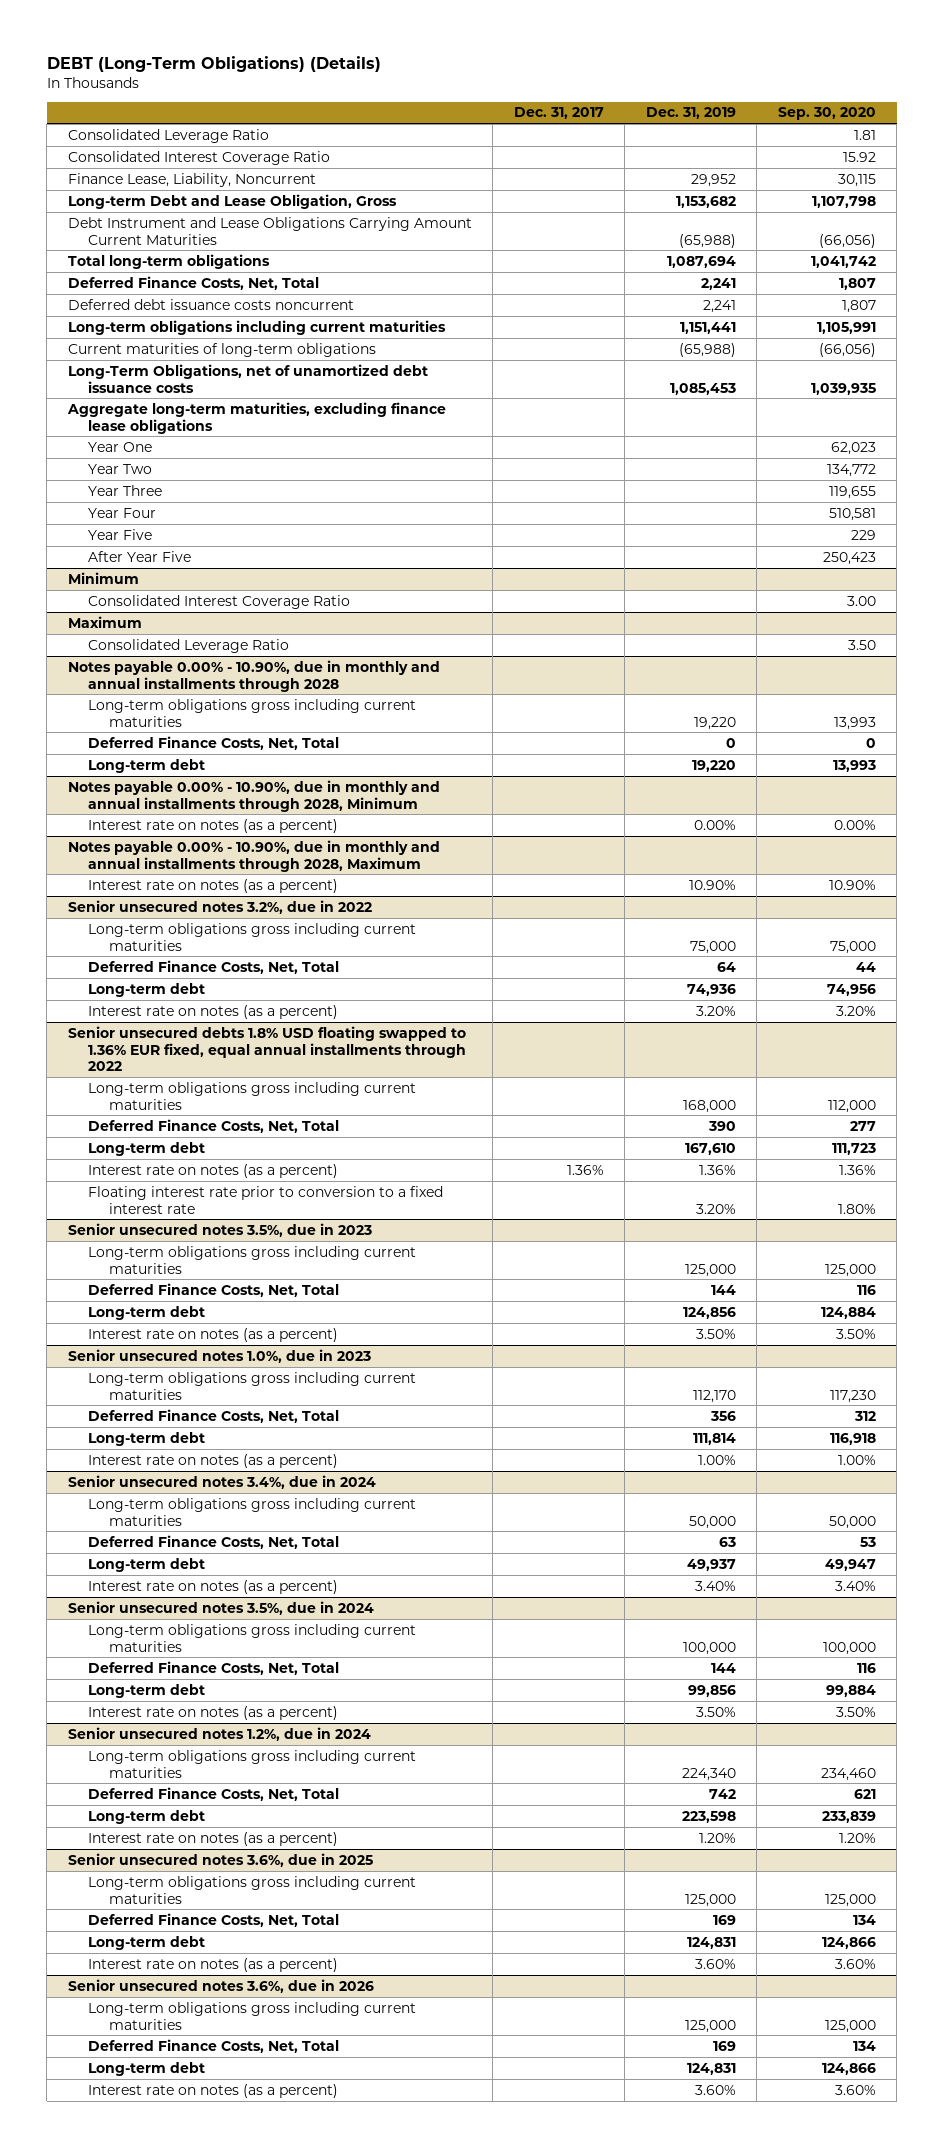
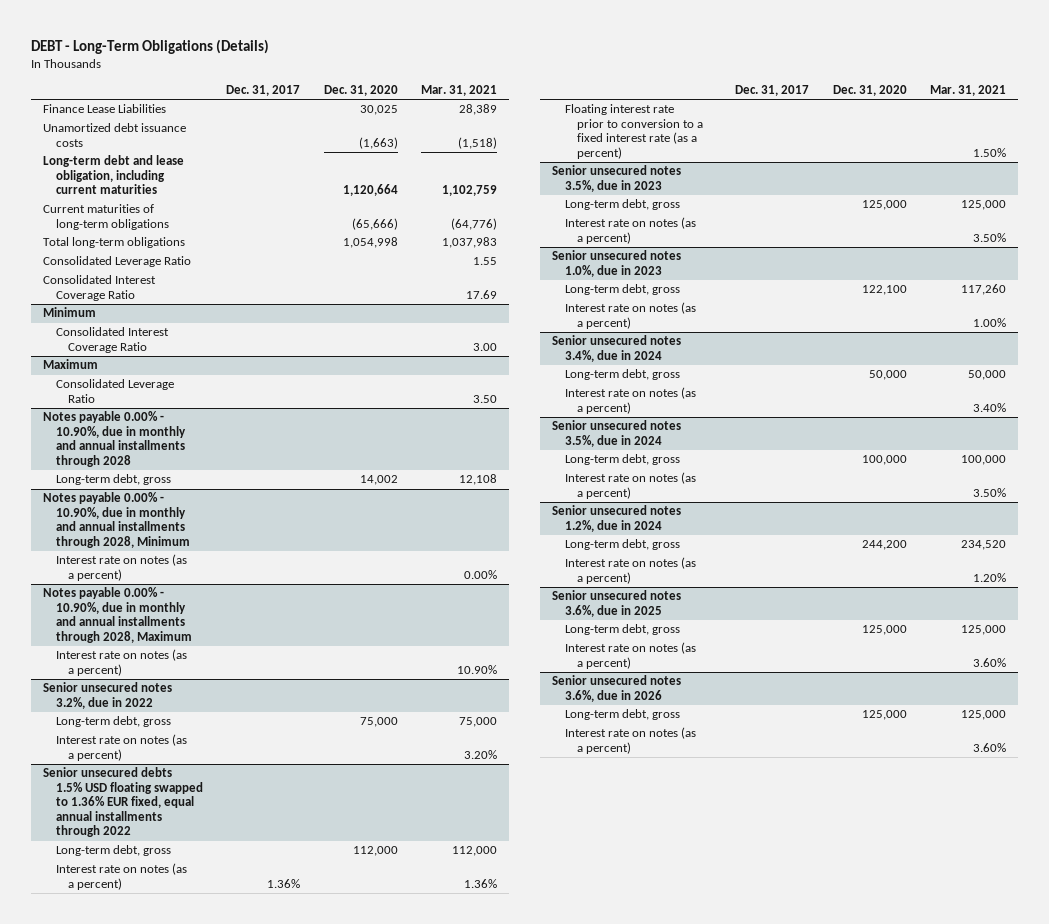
[46,55,381,72] DEBT (Long-Term Obligations) (Details) -> [31,38,270,54] DEBT - Long-Term Obligations (Details)
[645,107,736,120] Dec. 31, 2019 -> none
[777,107,876,121] Sep. 30, 2020 -> none
none -> [323,84,398,96] Dec. 31, 2020
none -> [420,84,497,96] Mar. 31, 2021
none -> [42,104,166,114] Finance Lease Liabilities
none -> [42,123,186,147] Unamortized debt issuance costs
none -> [42,155,184,195] Long-term debt and lease obligation, including current maturities
[67,342,376,357] Current maturities of long-term obligations -> [42,204,169,230] Current maturities of long-term obligations
[67,253,270,269] Total long-term obligations -> [42,237,185,249] Total long-term obligations
[67,172,316,187] Finance Lease, Liability, Noncurrent -> none
[67,193,397,209] Long-term Debt and Lease Obligation, Gross -> none
[67,216,472,245] Debt Instrument and Lease Obligations Carrying Amount Current Maturities -> none
[67,275,319,290] Deferred Finance Costs, Net, Total -> none
[67,298,354,310] Deferred debt issuance costs noncurrent -> none
[67,319,446,335] Long-term obligations including current maturities -> none
[67,363,428,393] Long-Term Obligations, net of unamortized debt issuance costs -> none
[66,401,446,434] Aggregate long-term maturities, excluding finance lease obligations -> none
[88,441,153,452] Year One -> none
[88,463,153,474] Year Two -> none
[88,484,163,496] Year Three -> none
[88,507,157,518] Year Four -> none
[88,528,153,540] Year Five -> none
[88,550,192,562] After Year Five -> none
[88,735,340,750] Deferred Finance Costs, Net, Total -> none
[88,758,206,773] Long-term debt -> none
[88,698,417,727] Long-term obligations gross including current maturities -> [55,474,171,486] Long-term debt, gross
[88,959,340,974] Deferred Finance Costs, Net, Total -> none
[88,982,206,997] Long-term debt -> none
[88,922,417,951] Long-term obligations gross including current maturities -> [55,716,171,728] Long-term debt, gross
[88,1118,340,1133] Deferred Finance Costs, Net, Total -> none
[88,1141,206,1156] Long-term debt -> none
[67,1025,467,1072] Senior unsecured debts 1.8% USD floating swapped to 1.36% EUR fixed, equal annual installments through 2022 -> [42,767,203,838] Senior unsecured debts 1.5% USD floating swapped to 1.36% EUR fixed, equal annual installments through 2022
[88,1081,417,1110] Long-term obligations gross including current maturities -> [55,845,171,857] Long-term debt, gross
[88,1185,444,1214] Floating interest rate prior to conversion to a fixed interest rate -> [564,104,704,159] Floating interest rate prior to conversion to a fixed interest rate (as a percent)
[88,1282,340,1297] Deferred Finance Costs, Net, Total -> none
[88,1305,206,1320] Long-term debt -> none
[88,1245,417,1274] Long-term obligations gross including current maturities -> [564,199,680,211] Long-term debt, gross
[88,1408,340,1423] Deferred Finance Costs, Net, Total -> none
[88,1431,206,1446] Long-term debt -> none
[88,1371,417,1400] Long-term obligations gross including current maturities -> [564,284,680,296] Long-term debt, gross
[88,1534,340,1549] Deferred Finance Costs, Net, Total -> none
[88,1557,206,1572] Long-term debt -> none
[88,1497,417,1526] Long-term obligations gross including current maturities -> [564,369,680,381] Long-term debt, gross
[88,1660,340,1675] Deferred Finance Costs, Net, Total -> none
[88,1683,206,1698] Long-term debt -> none
[88,1623,417,1652] Long-term obligations gross including current maturities -> [564,454,680,466] Long-term debt, gross
[88,1786,340,1801] Deferred Finance Costs, Net, Total -> none
[88,1809,206,1824] Long-term debt -> none
[88,1749,417,1778] Long-term obligations gross including current maturities -> [564,539,680,551] Long-term debt, gross
[88,1912,340,1927] Deferred Finance Costs, Net, Total -> none
[88,1935,206,1950] Long-term debt -> none
[88,1875,417,1904] Long-term obligations gross including current maturities -> [564,624,680,636] Long-term debt, gross
[88,2038,340,2053] Deferred Finance Costs, Net, Total -> none
[88,2061,206,2076] Long-term debt -> none
[88,2001,417,2030] Long-term obligations gross including current maturities -> [564,709,680,721] Long-term debt, gross

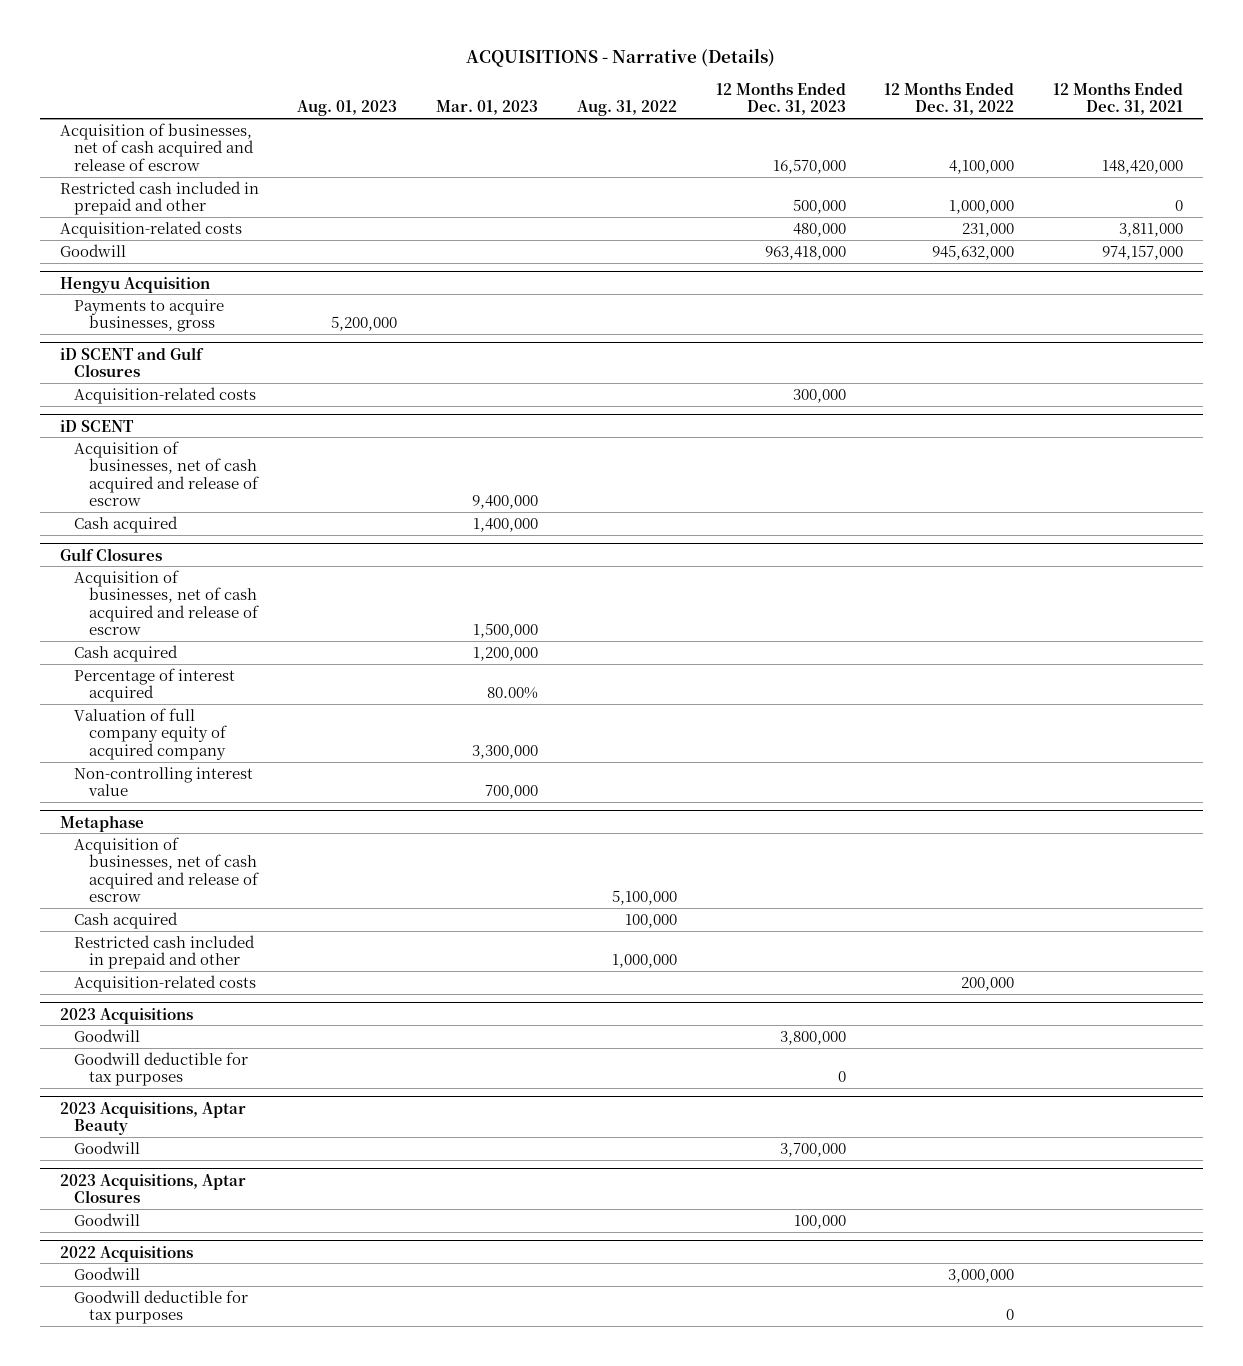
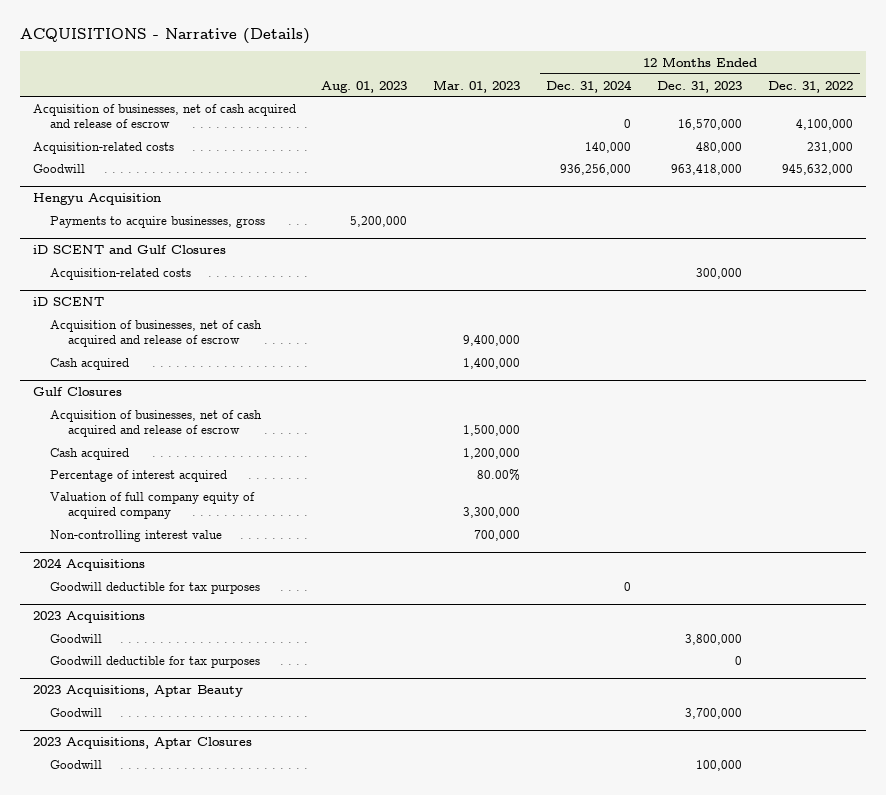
[576,100,677,117] Aug. 31, 2022 -> none
[1053,82,1184,116] 12 Months Ended Dec. 31, 2021 -> none
none -> [546,79,633,93] Dec. 31, 2024
[59,180,259,216] Restricted cash included in prepaid and other -> none
[59,814,144,832] Metaphase -> none
[74,836,259,902] Acquisition of businesses, net of cash acquired and release of escrow -> none
[74,911,179,929] Cash acquired -> none
[74,934,256,970] Restricted cash included in prepaid and other -> none
[74,974,257,992] Acquisition-related costs -> none
none -> [32,558,145,572] 2024 Acquisitions
none -> [50,581,261,594] Goodwill deductible for tax purposes
[59,1245,193,1262] 2022 Acquisitions -> none
[74,1266,141,1280] Goodwill -> none
[74,1289,249,1325] Goodwill deductible for tax purposes -> none

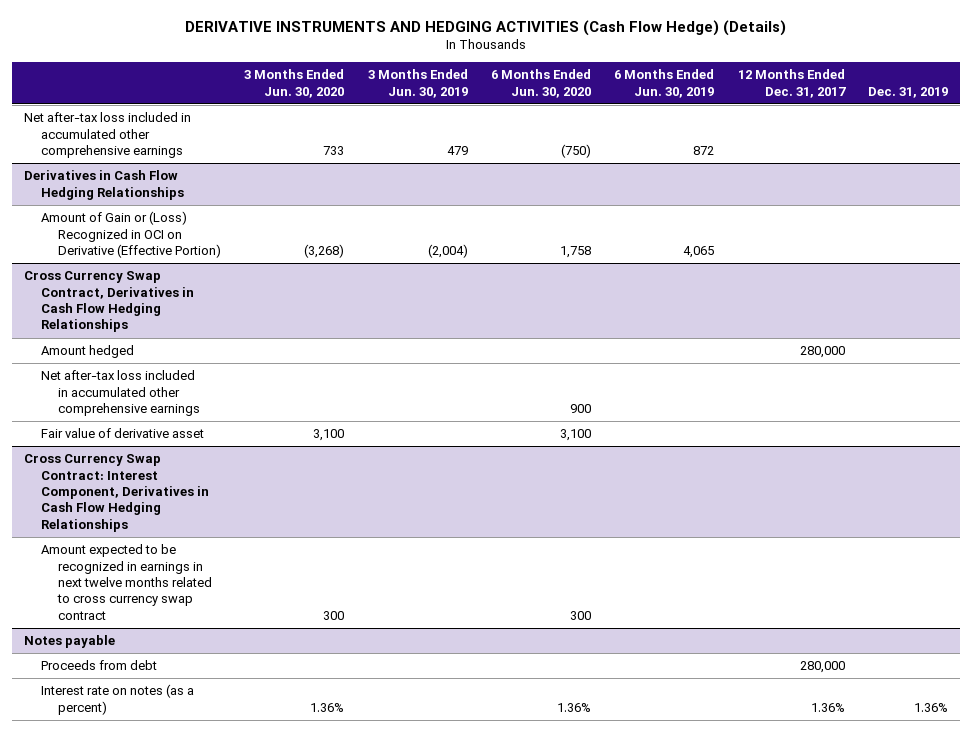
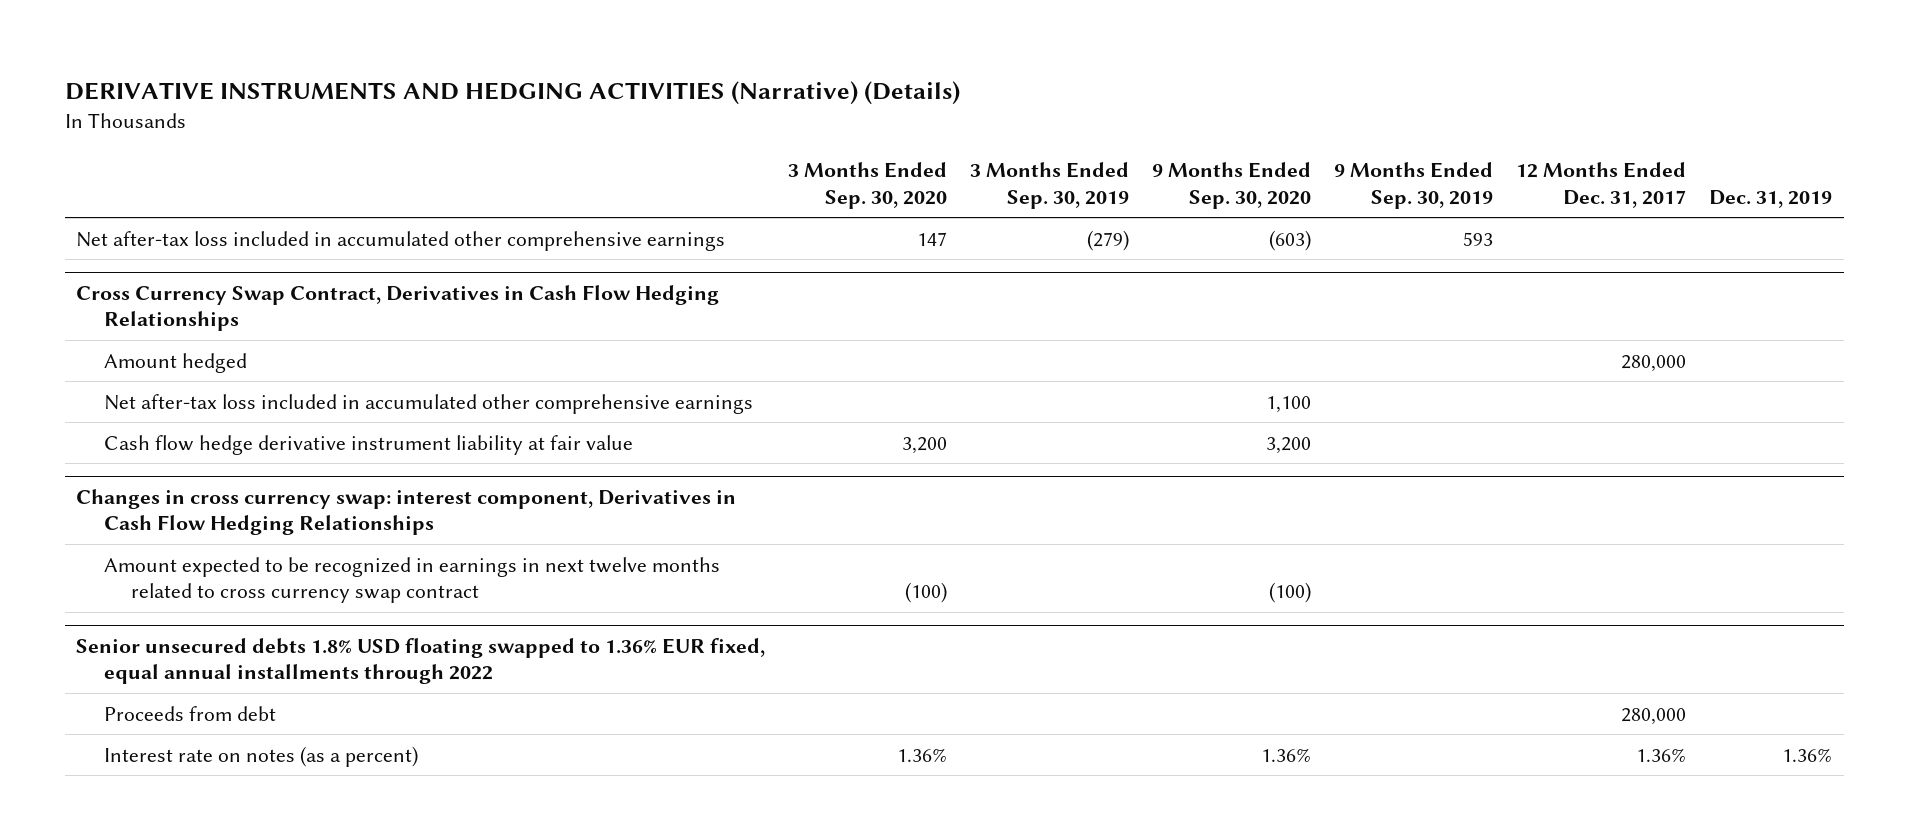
[184,19,786,36] DERIVATIVE INSTRUMENTS AND HEDGING ACTIVITIES (Cash Flow Hedge) (Details) -> [64,80,960,105] DERIVATIVE INSTRUMENTS AND HEDGING ACTIVITIES (Narrative) (Details)
[244,69,345,98] 3 Months Ended Jun. 30, 2020 -> none
[367,69,468,98] 3 Months Ended Jun. 30, 2019 -> none
[491,69,592,98] 6 Months Ended Jun. 30, 2020 -> none
[614,69,715,98] 6 Months Ended Jun. 30, 2019 -> none
none -> [788,162,948,209] 3 Months Ended Sep. 30, 2020
none -> [970,162,1130,209] 3 Months Ended Sep. 30, 2019
none -> [1152,162,1312,209] 9 Months Ended Sep. 30, 2020
none -> [1334,162,1494,209] 9 Months Ended Sep. 30, 2019
[23,170,184,200] Derivatives in Cash Flow Hedging Relationships -> none
[40,211,222,259] Amount of Gain or (Loss) Recognized in OCI on Derivative (Effective Portion) -> none
[40,428,204,439] Fair value of derivative asset -> none
none -> [103,434,633,455] Cash flow hedge derivative instrument liability at fair value
[23,454,209,532] Cross Currency Swap Contract: Interest Component, Derivatives in Cash Flow Hedging Relationships -> [76,488,737,536] Changes in cross currency swap: interest component, Derivatives in Cash Flow Hedging Relationships
[23,635,115,649] Notes payable -> [76,637,766,685] Senior unsecured debts 1.8% USD floating swapped to 1.36% EUR fixed, equal annual installments through 2022

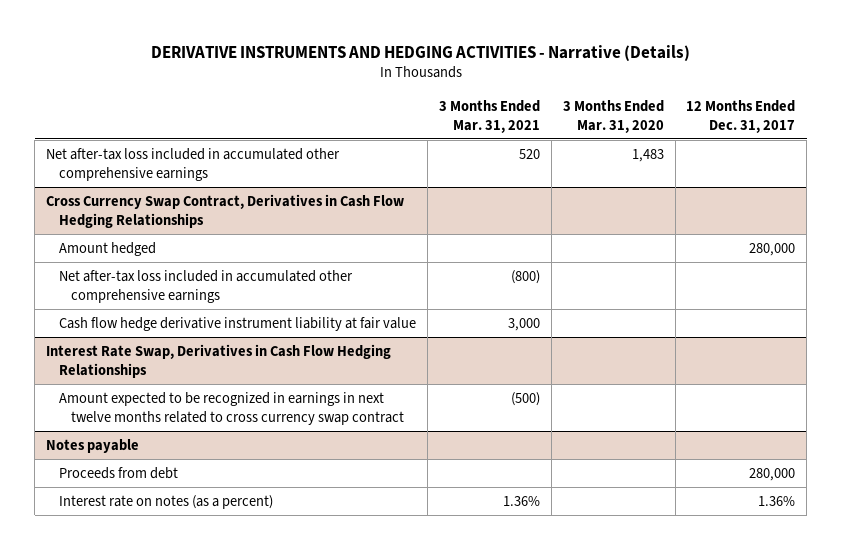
[64,80,960,105] DERIVATIVE INSTRUMENTS AND HEDGING ACTIVITIES (Narrative) (Details) -> [150,44,690,61] DERIVATIVE INSTRUMENTS AND HEDGING ACTIVITIES - Narrative (Details)
[788,162,948,209] 3 Months Ended Sep. 30, 2020 -> none
[970,162,1130,209] 3 Months Ended Sep. 30, 2019 -> none
[1152,162,1312,209] 9 Months Ended Sep. 30, 2020 -> none
[1334,162,1494,209] 9 Months Ended Sep. 30, 2019 -> none
[1709,189,1833,208] Dec. 31, 2019 -> none
none -> [438,99,540,133] 3 Months Ended Mar. 31, 2021
none -> [562,99,664,133] 3 Months Ended Mar. 31, 2020
[76,488,737,536] Changes in cross currency swap: interest component, Derivatives in Cash Flow Hedging Relationships -> [46,343,392,378] Interest Rate Swap, Derivatives in Cash Flow Hedging Relationships
[76,637,766,685] Senior unsecured debts 1.8% USD floating swapped to 1.36% EUR fixed, equal annual installments through 2022 -> [46,438,140,453] Notes payable

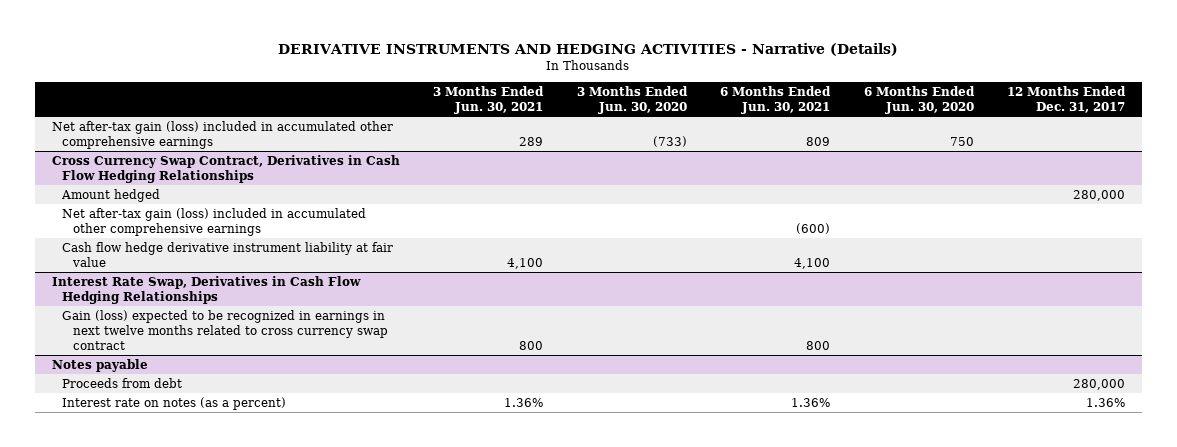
[438,99,540,133] 3 Months Ended Mar. 31, 2021 -> none
[562,99,664,133] 3 Months Ended Mar. 31, 2020 -> none
none -> [433,86,545,115] 3 Months Ended Jun. 30, 2021
none -> [576,86,688,115] 3 Months Ended Jun. 30, 2020
none -> [720,86,832,115] 6 Months Ended Jun. 30, 2021
none -> [863,86,975,115] 6 Months Ended Jun. 30, 2020
[46,147,341,181] Net after-tax loss included in accumulated other comprehensive earnings -> [51,120,393,149] Net after-tax gain (loss) included in accumulated other comprehensive earnings
[58,269,353,303] Net after-tax loss included in accumulated other comprehensive earnings -> [62,207,367,236] Net after-tax gain (loss) included in accumulated other comprehensive earnings
[58,391,405,425] Amount expected to be recognized in earnings in next twelve months related to cross currency swap contract -> [62,309,388,350] Gain (loss) expected to be recognized in earnings in next twelve months related to cross currency swap contract

